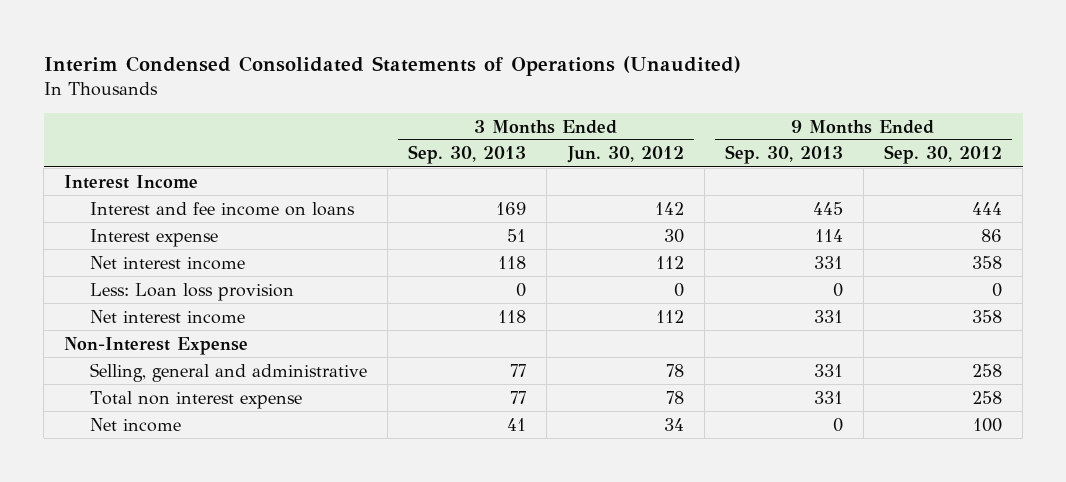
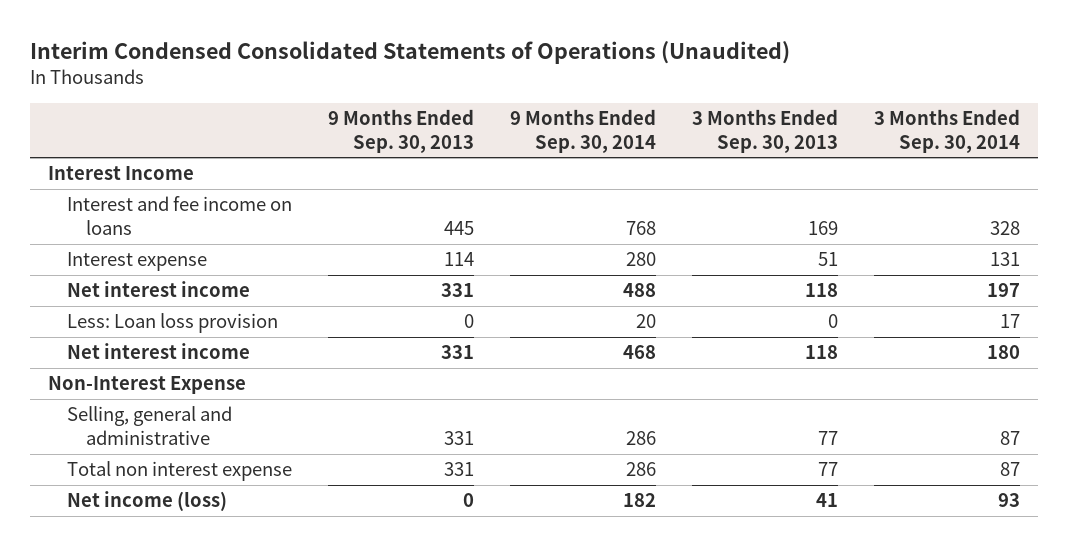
[566,146,684,164] Jun. 30, 2012 -> none
[884,145,1003,165] Sep. 30, 2012 -> none
none -> [510,109,657,153] 9 Months Ended Sep. 30, 2014
none -> [873,109,1020,153] 3 Months Ended Sep. 30, 2014
[90,417,182,432] Net income -> [67,491,228,512] Net income (loss)

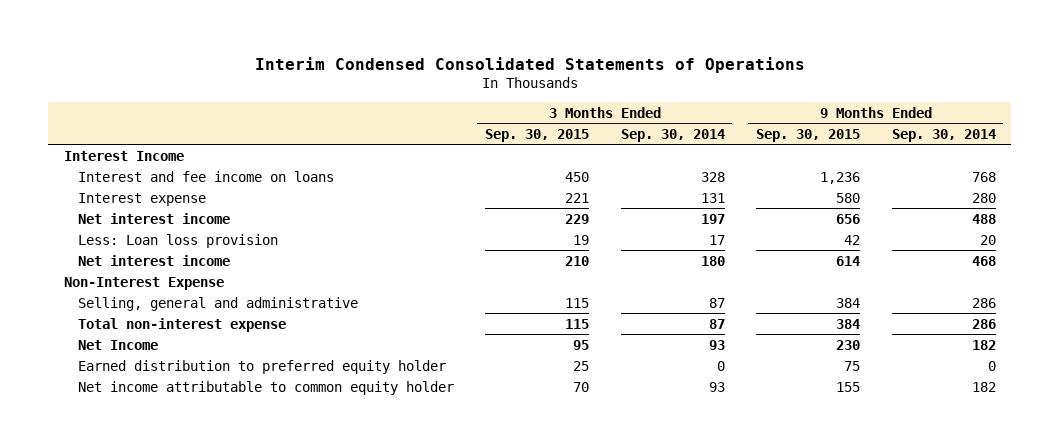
[30,41,791,65] Interim Condensed Consolidated Statements of Operations (Unaudited) -> [254,56,805,73] Interim Condensed Consolidated Statements of Operations
[328,109,475,153] 9 Months Ended Sep. 30, 2013 -> none
[692,109,839,153] 3 Months Ended Sep. 30, 2013 -> none
none -> [485,128,590,142] Sep. 30, 2015
none -> [756,128,861,142] Sep. 30, 2015
[67,461,293,482] Total non interest expense -> [77,317,286,332] Total non-interest expense
[67,491,228,512] Net income (loss) -> [77,339,158,350] Net Income
none -> [77,359,446,374] Earned distribution to preferred equity holder
none -> [77,380,454,395] Net income attributable to common equity holder

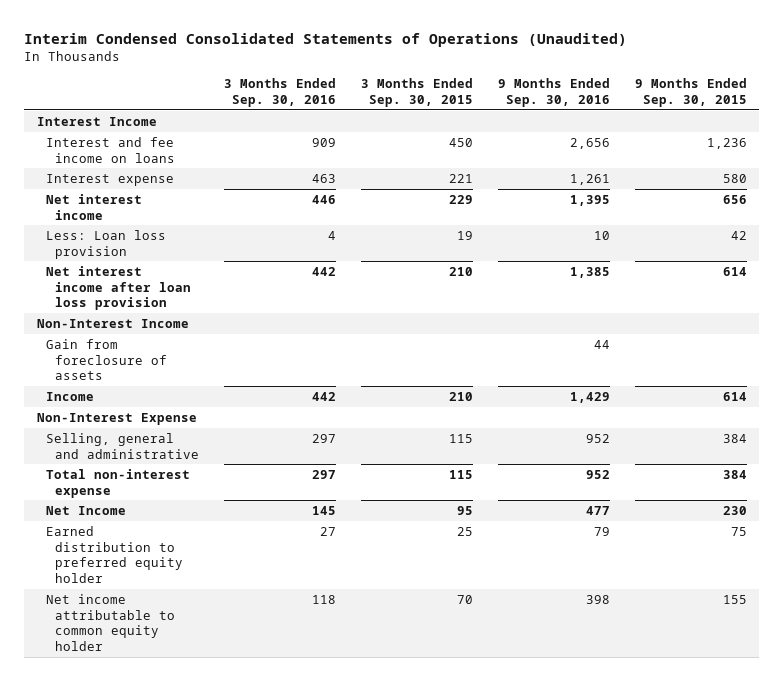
[254,56,805,73] Interim Condensed Consolidated Statements of Operations -> [24,32,628,47] Interim Condensed Consolidated Statements of Operations (Unaudited)
[620,128,725,142] Sep. 30, 2014 -> none
[891,128,996,142] Sep. 30, 2014 -> none
none -> [223,78,336,107] 3 Months Ended Sep. 30, 2016
none -> [497,78,610,107] 9 Months Ended Sep. 30, 2016
[77,254,230,266] Net interest income -> [45,265,191,311] Net interest income after loan loss provision
none -> [36,318,189,328] Non-Interest Income
none -> [45,338,167,381] Gain from foreclosure of assets
none -> [45,391,94,401] Income

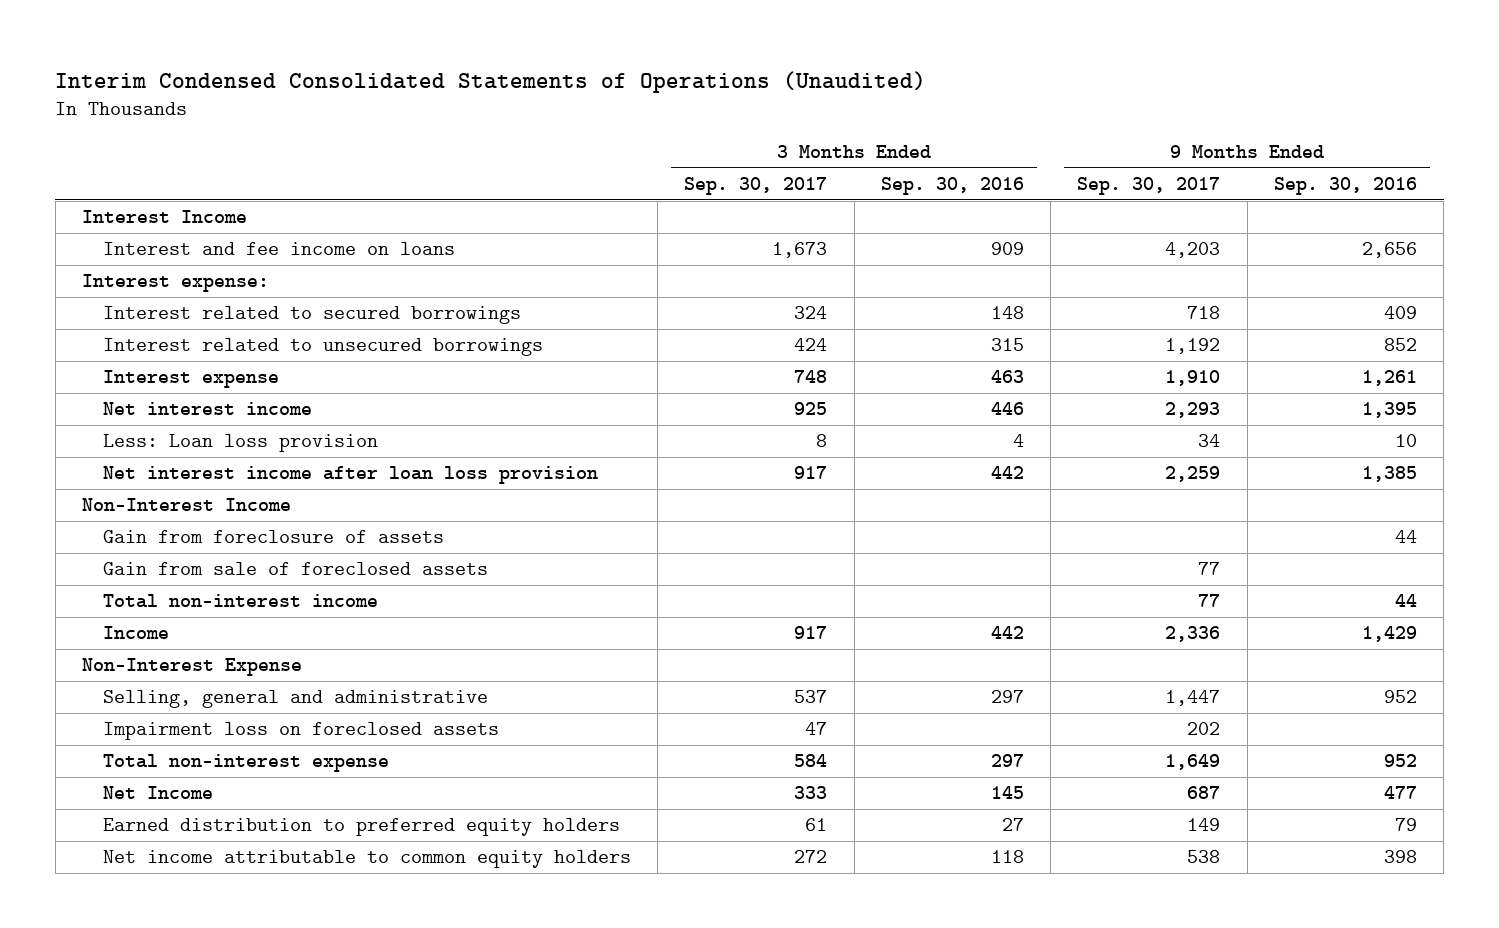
[360,78,473,107] 3 Months Ended Sep. 30, 2015 -> none
[634,78,747,107] 9 Months Ended Sep. 30, 2015 -> none
none -> [684,177,828,196] Sep. 30, 2017
none -> [1077,177,1221,196] Sep. 30, 2017
none -> [82,274,270,293] Interest expense:
none -> [102,306,521,325] Interest related to secured borrowings
none -> [102,338,543,357] Interest related to unsecured borrowings
none -> [102,562,488,576] Gain from sale of foreclosed assets
none -> [102,594,378,609] Total non-interest income
none -> [102,722,499,741] Impairment loss on foreclosed assets
[45,525,183,583] Earned distribution to preferred equity holder -> [102,818,620,837] Earned distribution to preferred equity holders
[45,593,175,651] Net income attributable to common equity holder -> [102,850,631,869] Net income attributable to common equity holders

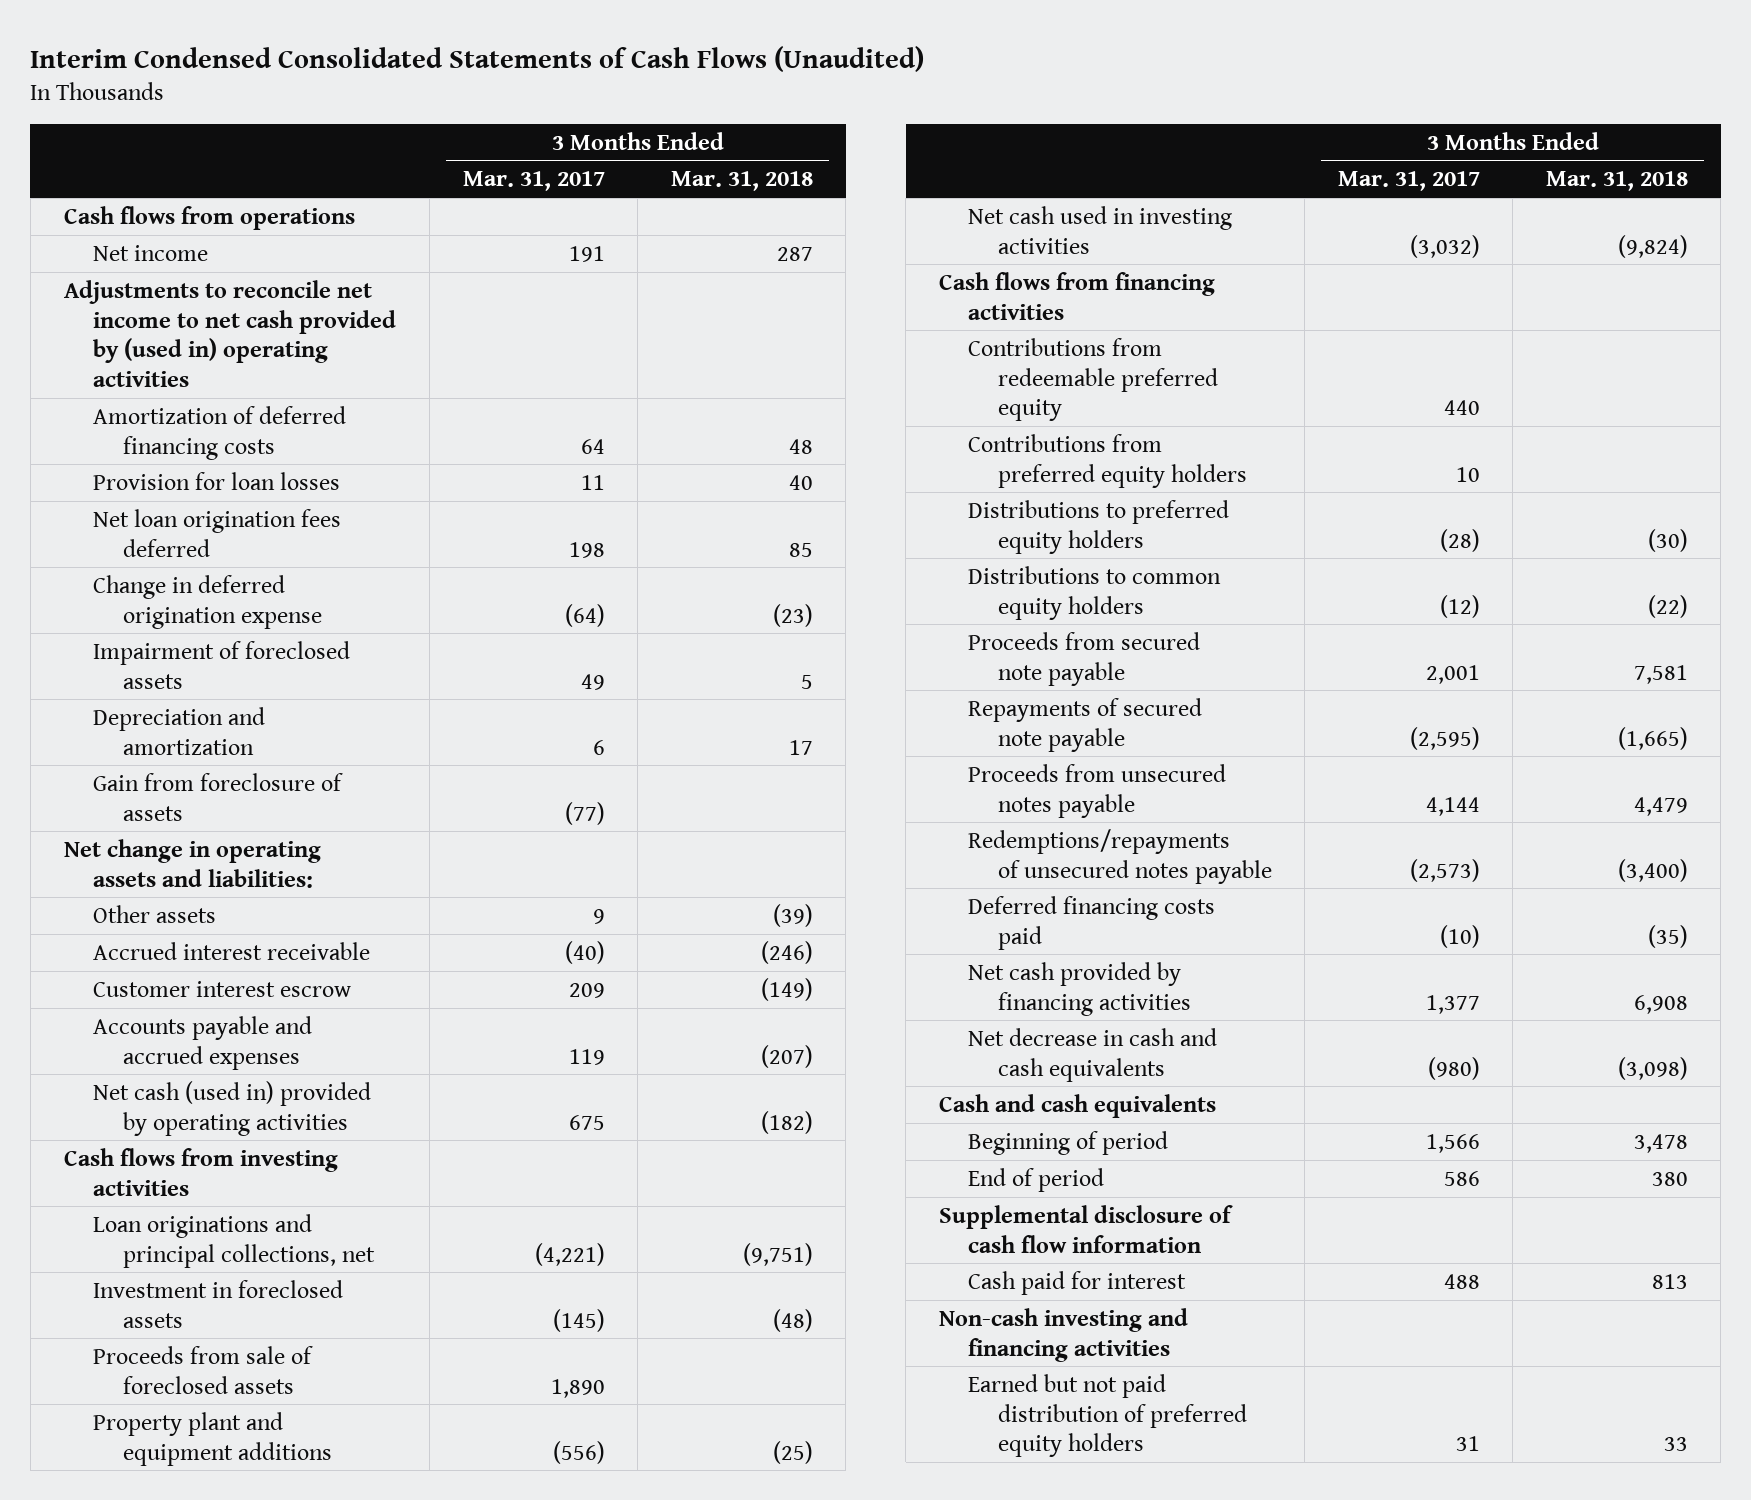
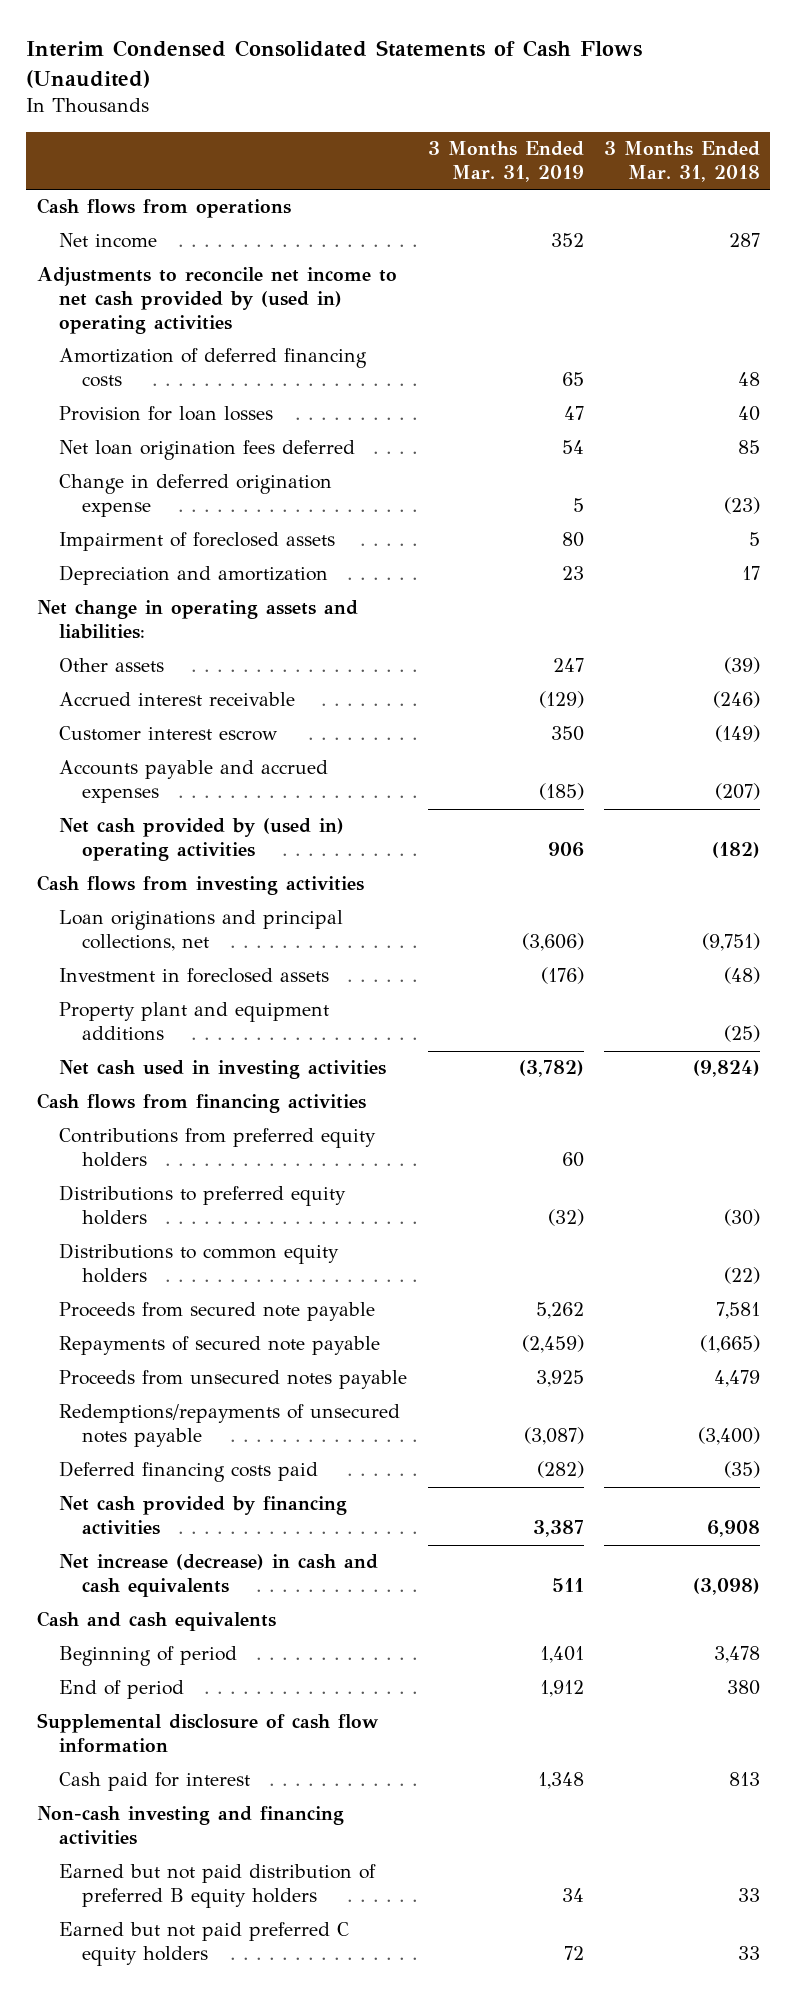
[462,171,605,192] Mar. 31, 2017 -> none
none -> [427,140,584,182] 3 Months Ended Mar. 31, 2019
[93,772,344,821] Gain from foreclosure of assets -> none
[93,1080,372,1136] Net cash (used in) provided by operating activities -> [59,818,345,862] Net cash provided by (used in) operating activities
[93,1345,314,1394] Proceeds from sale of foreclosed assets -> none
[968,337,1218,422] Contributions from redeemable preferred equity -> none
[968,1027,1218,1082] Net decrease in cash and cash equivalents -> [59,1554,379,1598] Net increase (decrease) in cash and cash equivalents
[968,1373,1247,1458] Earned but not paid distribution of preferred equity holders -> [59,1864,377,1909] Earned but not paid distribution of preferred B equity holders
none -> [59,1922,350,1967] Earned but not paid preferred C equity holders

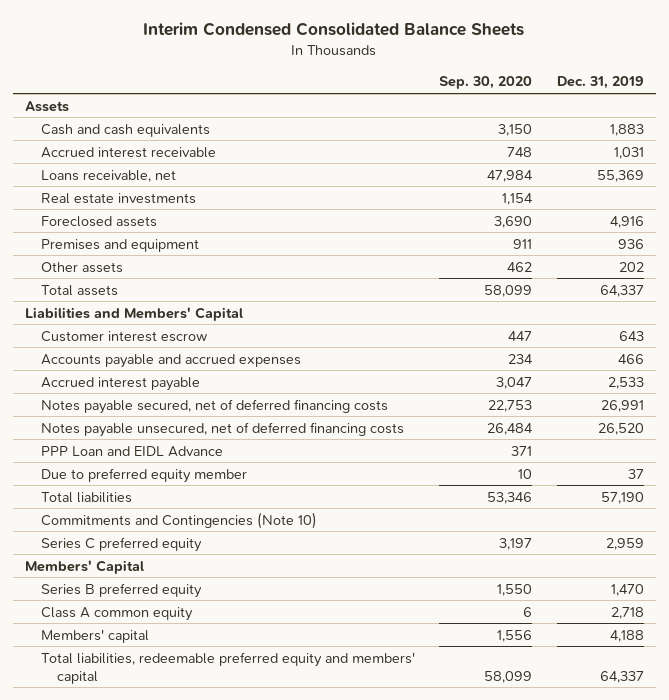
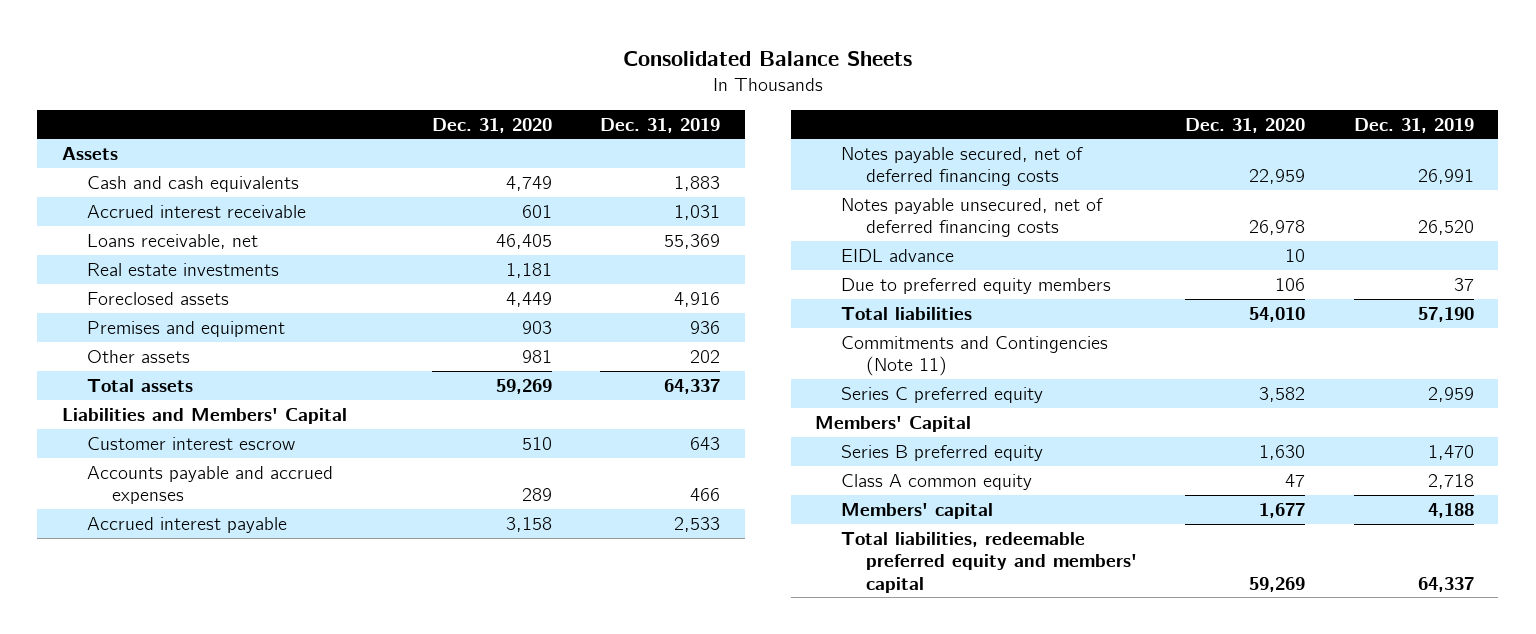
[143,22,525,37] Interim Condensed Consolidated Balance Sheets -> [622,51,912,67] Consolidated Balance Sheets
[439,76,533,90] Sep. 30, 2020 -> none
none -> [431,117,552,133] Dec. 31, 2020
[40,445,223,457] PPP Loan and EIDL Advance -> [840,248,954,262] EIDL advance
[40,467,247,483] Due to preferred equity member -> [840,277,1111,294] Due to preferred equity members
[40,511,317,529] Commitments and Contingencies (Note 10) -> [840,335,1108,377] Commitments and Contingencies (Note 11)

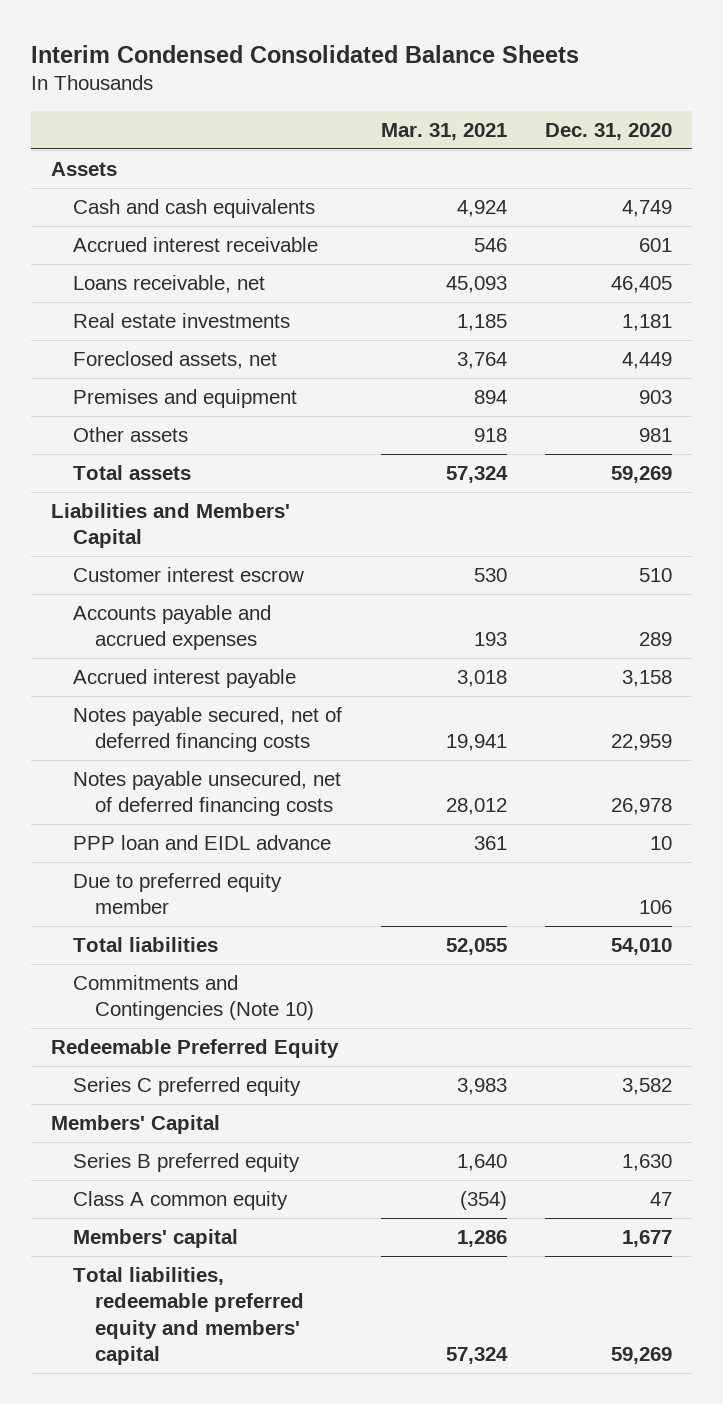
[622,51,912,67] Consolidated Balance Sheets -> [31,44,580,63] Interim Condensed Consolidated Balance Sheets
[600,117,721,133] Dec. 31, 2019 -> none
none -> [380,122,507,140] Mar. 31, 2021
[86,291,229,305] Foreclosed assets -> [72,350,277,369] Foreclosed assets, net
[840,248,954,262] EIDL advance -> [72,834,331,850] PPP loan and EIDL advance
[840,277,1111,294] Due to preferred equity members -> [72,872,282,915] Due to preferred equity member
[840,335,1108,377] Commitments and Contingencies (Note 11) -> [72,974,314,1021] Commitments and Contingencies (Note 10)
none -> [50,1038,339,1058] Redeemable Preferred Equity

